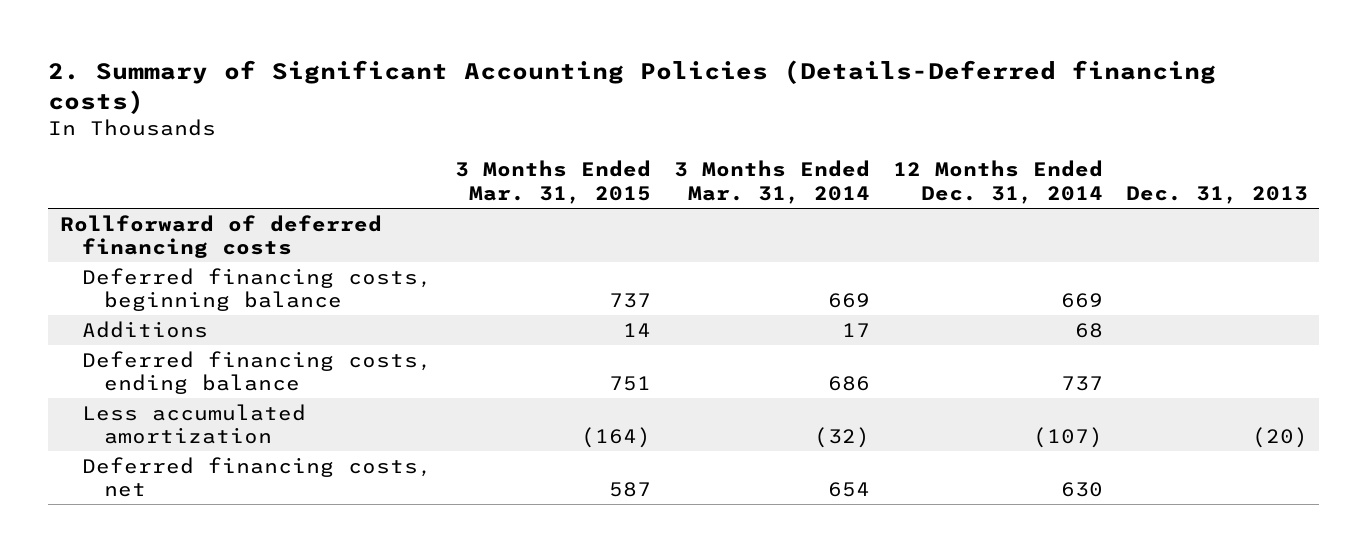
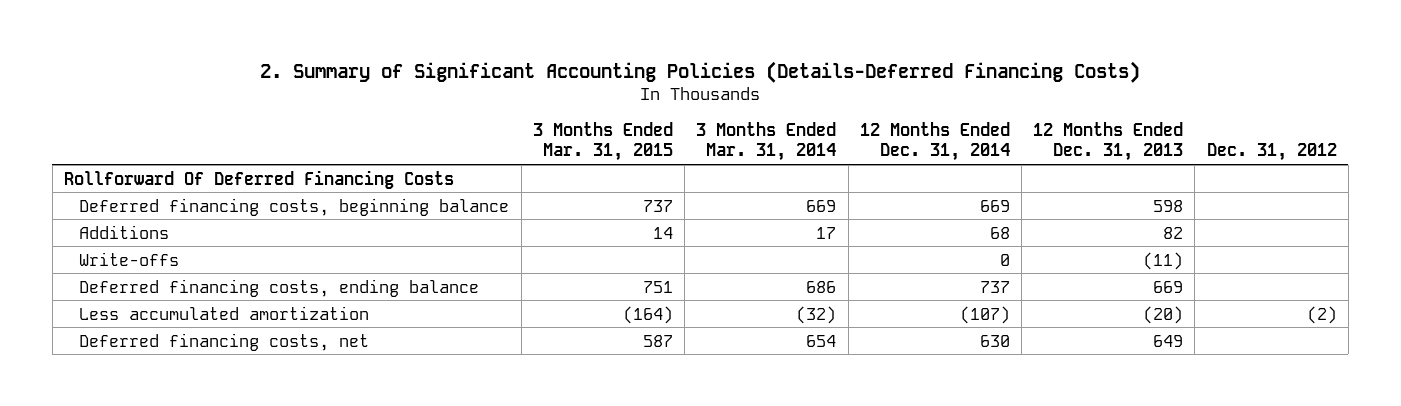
[48,59,1217,114] 2. Summary of Significant Accounting Policies (Details-Deferred financing costs) -> [260,60,1141,83] 2. Summary of Significant Accounting Policies (Details-Deferred Financing Costs)
[1125,186,1308,205] Dec. 31, 2013 -> none
none -> [1033,122,1184,162] 12 Months Ended Dec. 31, 2013
none -> [1206,143,1337,162] Dec. 31, 2012
[59,214,382,259] Rollforward of deferred financing costs -> [64,169,455,189] Rollforward Of Deferred Financing Costs
none -> [79,251,180,266] Write-offs

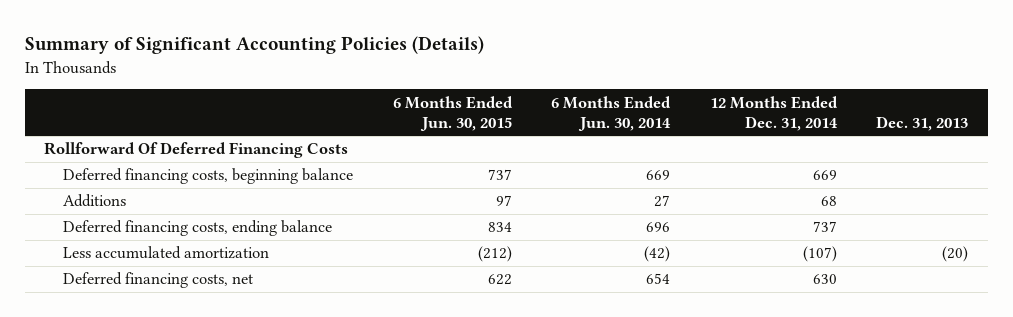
[260,60,1141,83] 2. Summary of Significant Accounting Policies (Details-Deferred Financing Costs) -> [24,36,484,55] Summary of Significant Accounting Policies (Details)
[532,122,673,162] 3 Months Ended Mar. 31, 2015 -> none
[696,122,837,162] 3 Months Ended Mar. 31, 2014 -> none
[1033,122,1184,162] 12 Months Ended Dec. 31, 2013 -> none
[1206,143,1337,162] Dec. 31, 2012 -> none
none -> [392,95,513,131] 6 Months Ended Jun. 30, 2015
none -> [551,95,672,131] 6 Months Ended Jun. 30, 2014
none -> [876,115,969,131] Dec. 31, 2013
[79,251,180,266] Write-offs -> none

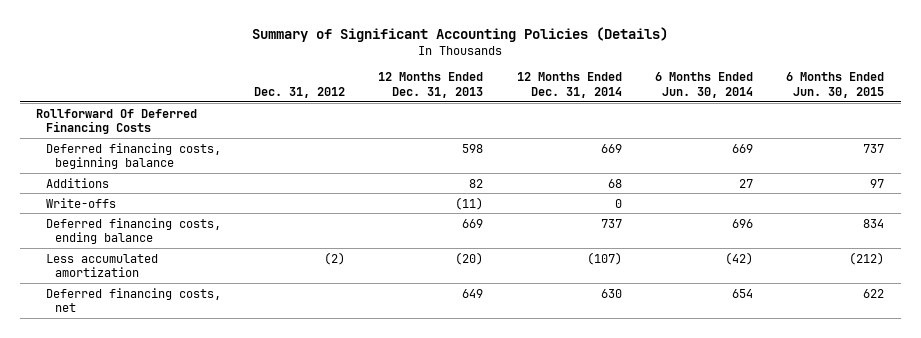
[876,115,969,131] Dec. 31, 2013 -> none
none -> [253,87,345,99] Dec. 31, 2012
none -> [378,72,484,99] 12 Months Ended Dec. 31, 2013
none -> [45,197,116,208] Write-offs

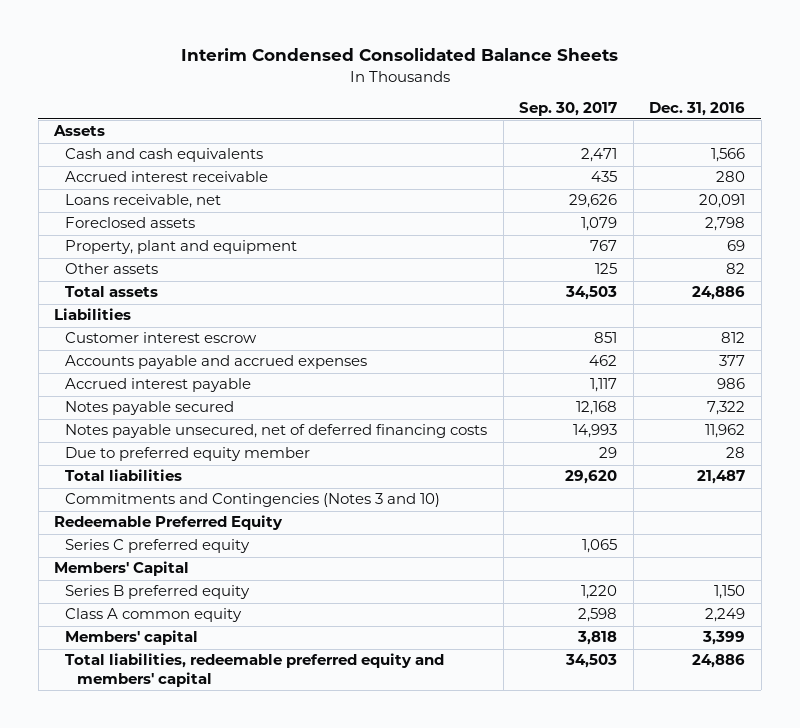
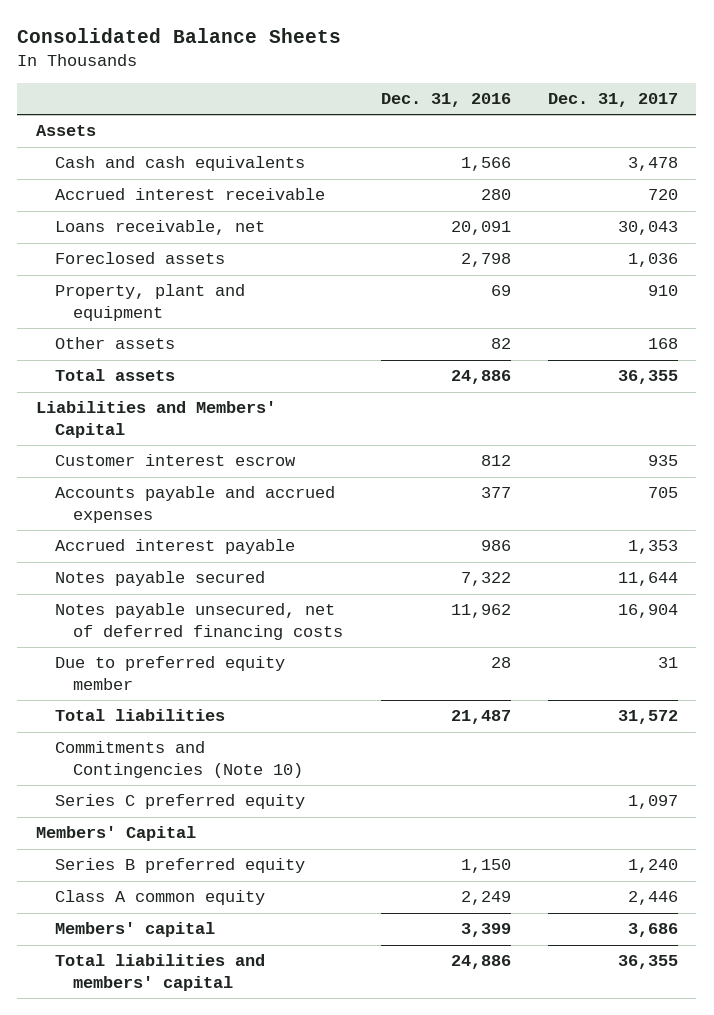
[180,48,618,62] Interim Condensed Consolidated Balance Sheets -> [17,28,342,44] Consolidated Balance Sheets
[519,101,618,116] Sep. 30, 2017 -> none
none -> [547,92,678,107] Dec. 31, 2017
[54,308,132,321] Liabilities -> none
none -> [35,401,276,439] Liabilities and Members' Capital
[54,515,284,531] Redeemable Preferred Equity -> none
[65,493,441,508] Commitments and Contingencies (Notes 3 and 10) -> [54,741,304,779] Commitments and Contingencies (Note 10)
[65,653,445,688] Total liabilities, redeemable preferred equity and members' capital -> [54,954,265,992] Total liabilities and members' capital

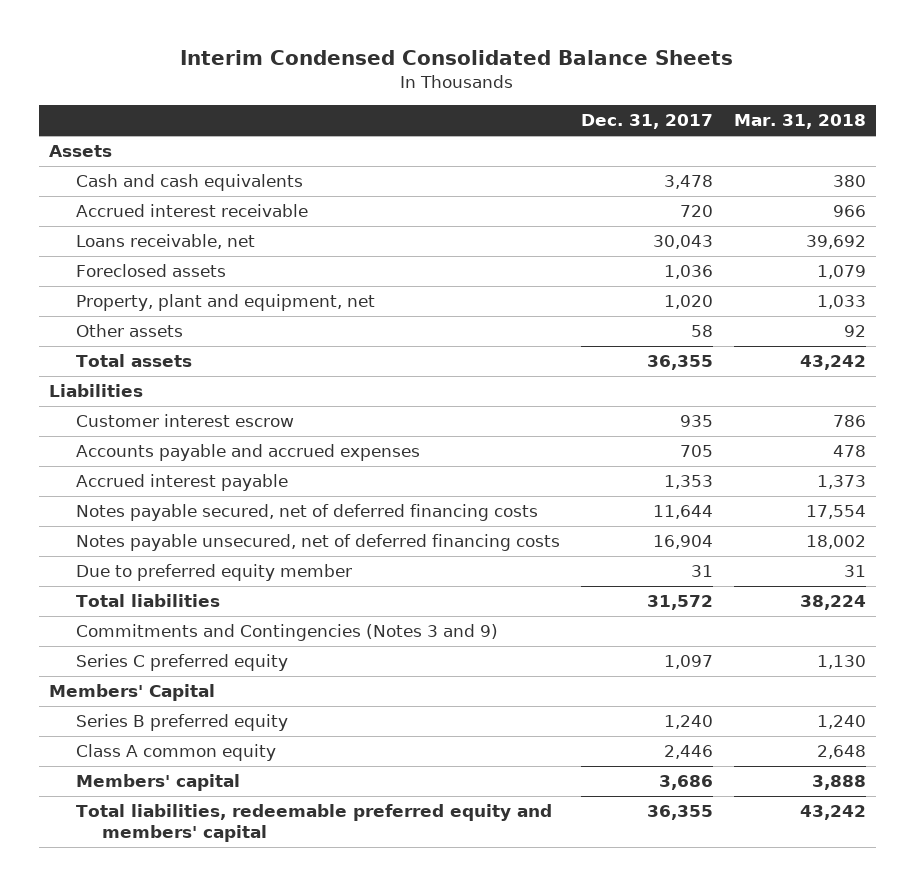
[17,28,342,44] Consolidated Balance Sheets -> [180,50,734,66] Interim Condensed Consolidated Balance Sheets
[380,92,511,107] Dec. 31, 2016 -> none
none -> [733,114,866,130] Mar. 31, 2018
[54,284,245,322] Property, plant and equipment -> [75,294,375,312] Property, plant and equipment, net
[647,285,678,297] 910 -> [663,295,713,310] 1,020
[647,338,678,350] 168 -> [690,325,713,338] 58
[35,401,276,439] Liabilities and Members' Capital -> none
none -> [49,384,144,398] Liabilities
[54,571,265,587] Notes payable secured -> [75,504,538,522] Notes payable secured, net of deferred financing costs
[54,741,304,779] Commitments and Contingencies (Note 10) -> [75,624,498,642] Commitments and Contingencies (Notes 3 and 9)
[54,954,265,992] Total liabilities and members' capital -> [75,804,552,843] Total liabilities, redeemable preferred equity and members' capital

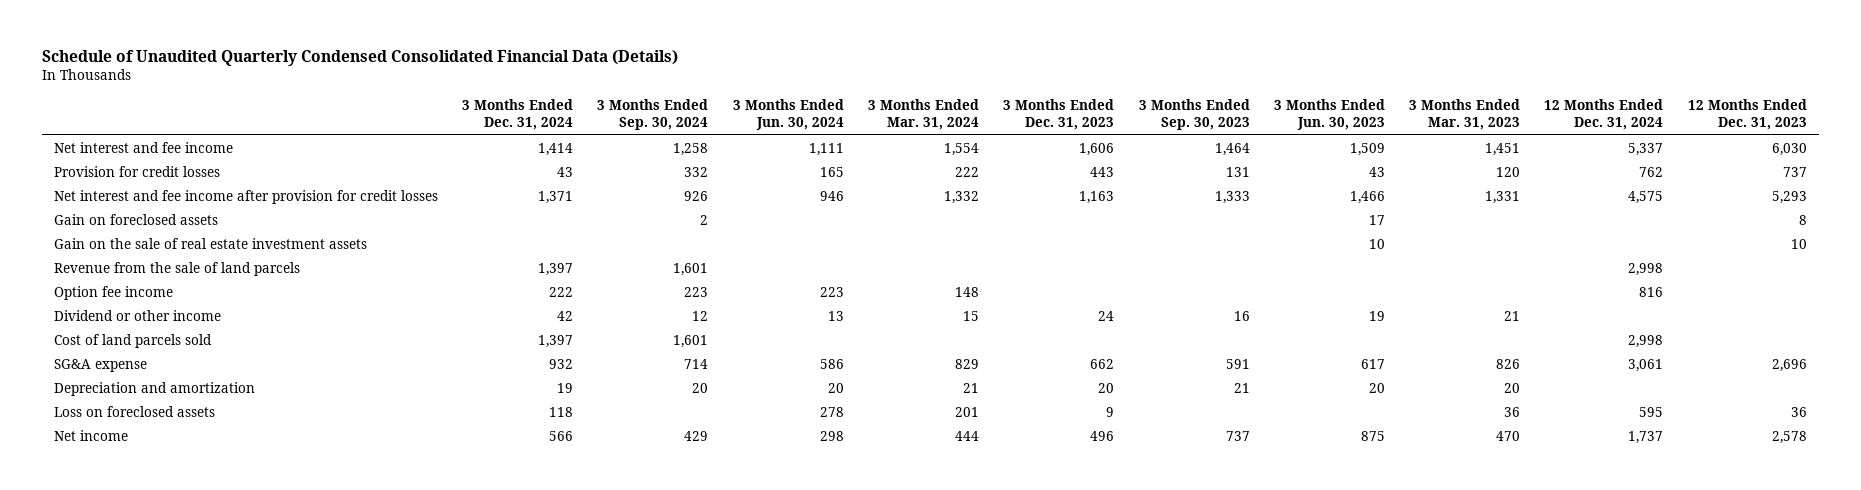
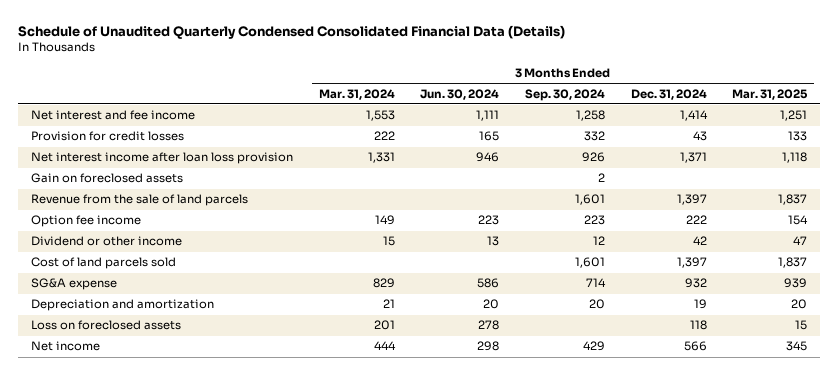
[1003,99,1115,131] 3 Months Ended Dec. 31, 2023 -> none
[1138,99,1250,131] 3 Months Ended Sep. 30, 2023 -> none
[1273,99,1385,131] 3 Months Ended Jun. 30, 2023 -> none
[1409,99,1521,131] 3 Months Ended Mar. 31, 2023 -> none
[1544,99,1664,131] 12 Months Ended Dec. 31, 2024 -> none
[1687,99,1807,131] 12 Months Ended Dec. 31, 2023 -> none
none -> [732,88,809,100] Mar. 31, 2025
[943,142,979,156] 1,554 -> [365,110,395,122] 1,553
[53,189,438,204] Net interest and fee income after provision for credit losses -> [30,152,293,165] Net interest income after loan loss provision
[943,190,979,204] 1,332 -> [367,152,395,164] 1,331
[53,237,367,249] Gain on the sale of real estate investment assets -> none
[954,286,979,297] 148 -> [374,215,395,226] 149

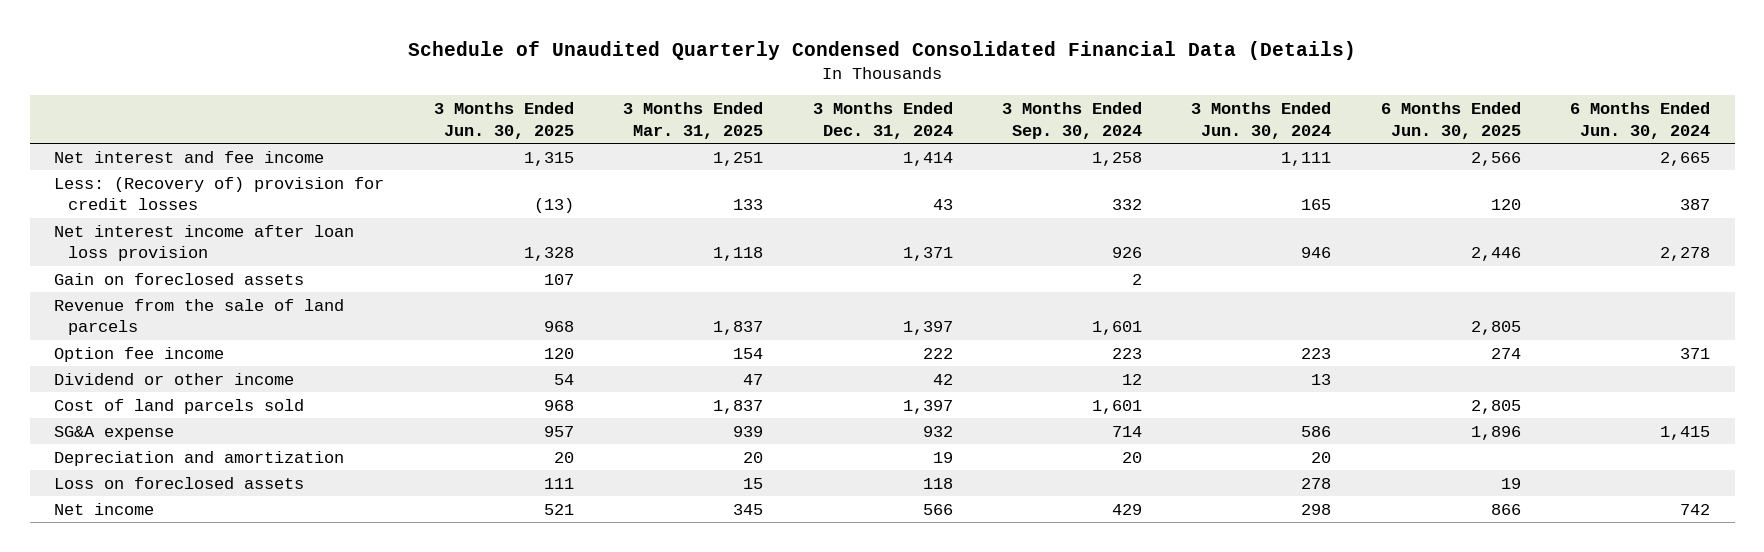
[318,88,395,100] Mar. 31, 2024 -> none
none -> [433,102,574,139] 3 Months Ended Jun. 30, 2025
none -> [1380,102,1521,139] 6 Months Ended Jun. 30, 2025
none -> [1570,102,1711,139] 6 Months Ended Jun. 30, 2024
[30,131,184,142] Provision for credit losses -> [54,176,385,211] Less: (Recovery of) provision for credit losses

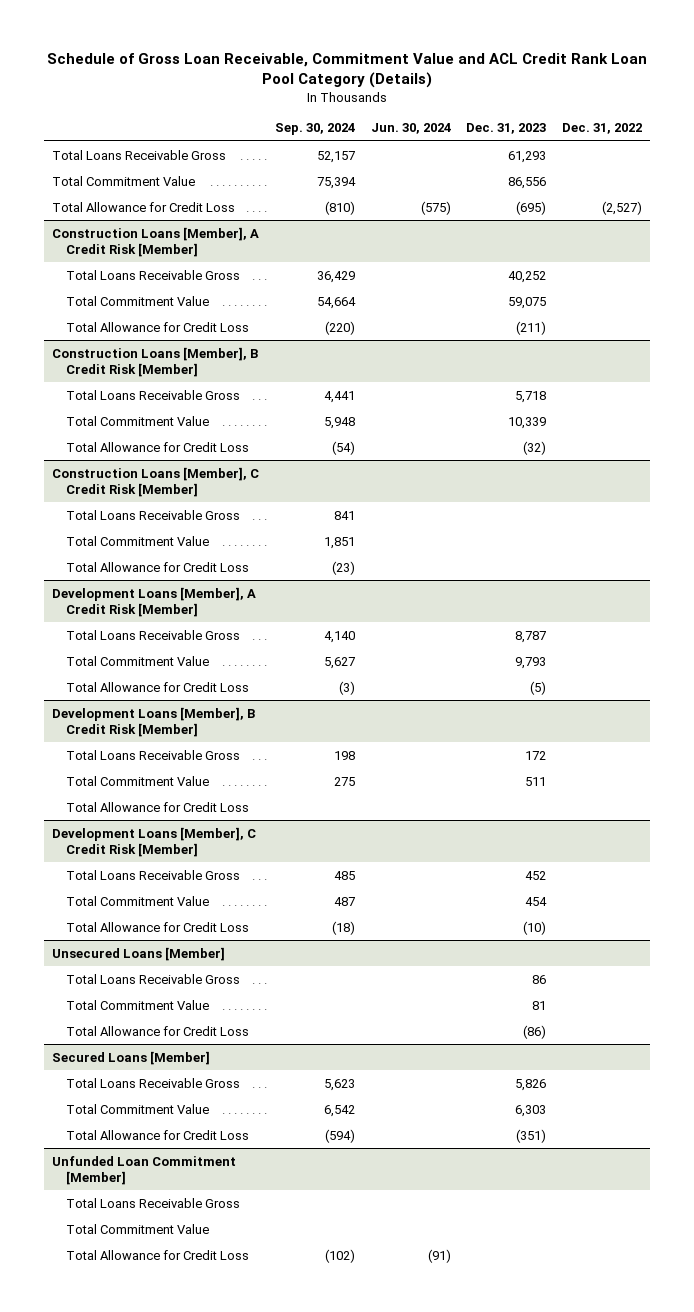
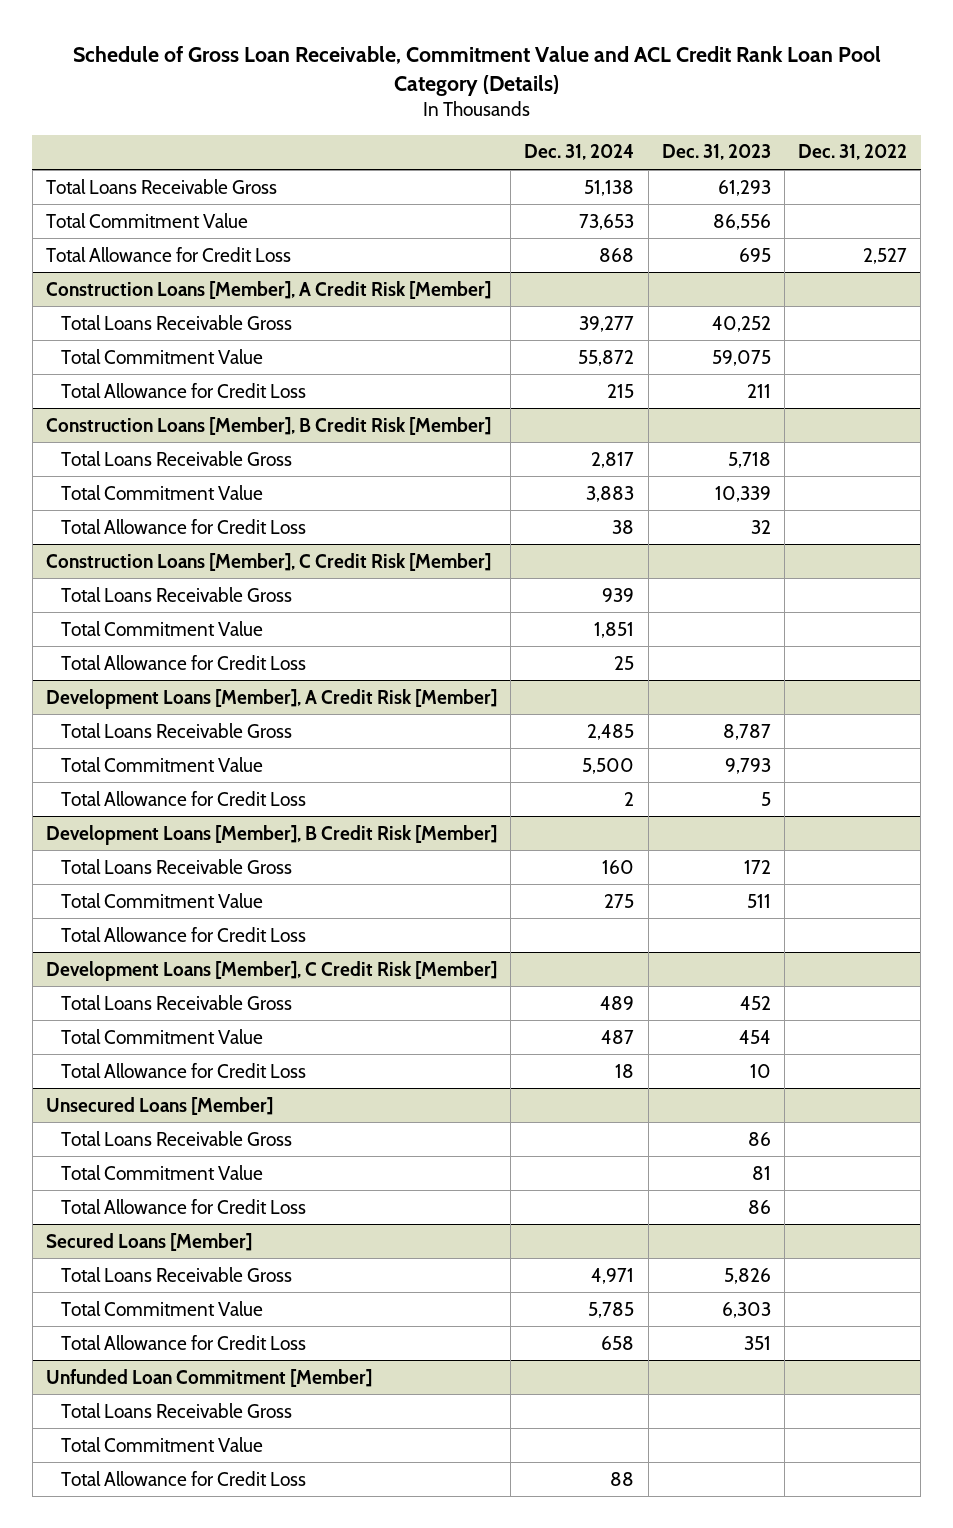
[274,123,355,136] Sep. 30, 2024 -> none
[370,123,451,135] Jun. 30, 2024 -> none
none -> [524,144,635,161] Dec. 31, 2024
[516,200,547,215] (695) -> [738,247,771,262] 695
[602,200,643,215] (2,527) -> [862,247,907,264] 2,527
[516,320,547,335] (211) -> [746,383,771,398] 211
[523,440,547,455] (32) -> [750,519,771,534] 32
[530,680,547,695] (5) -> [760,791,771,806] 5
[523,920,547,935] (10) -> [749,1063,771,1078] 10
[523,1024,547,1039] (86) -> [747,1199,771,1214] 86
[516,1128,547,1143] (351) -> [743,1335,771,1350] 351

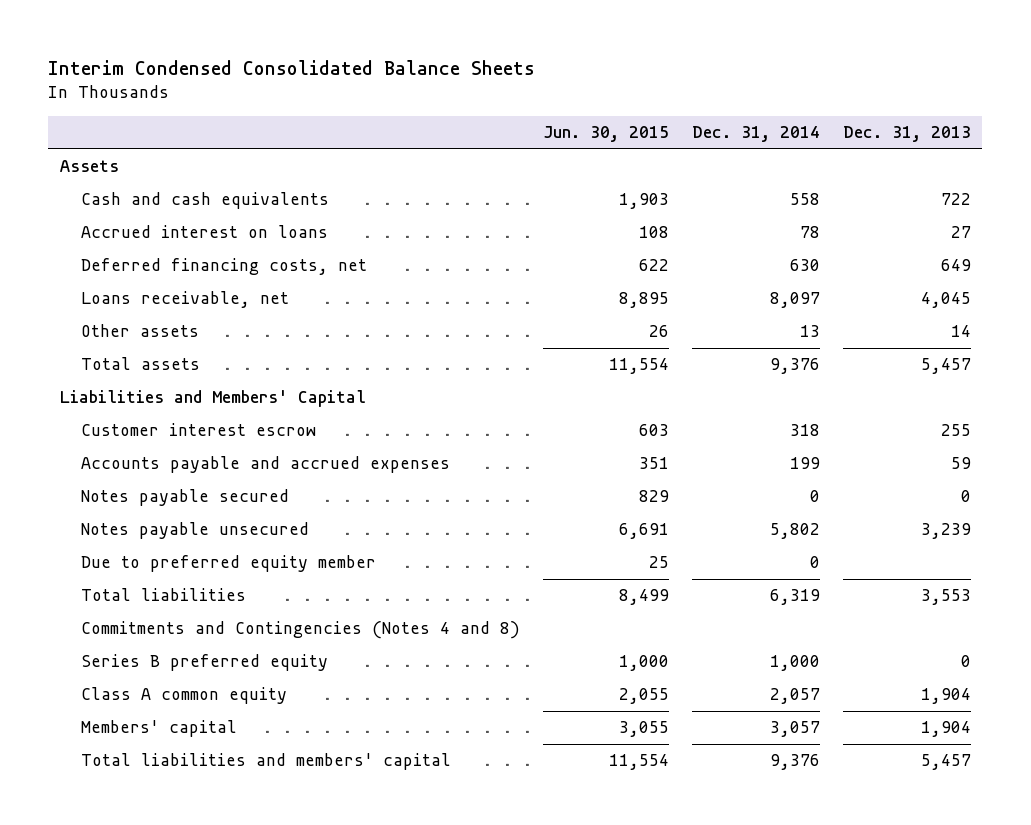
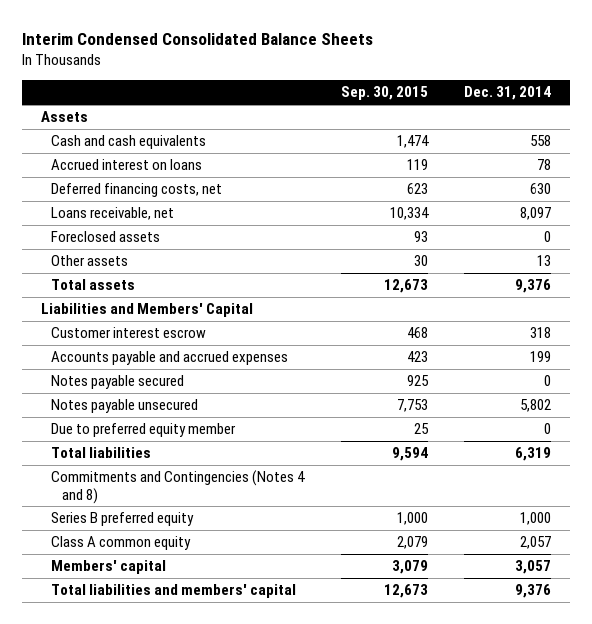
[543,126,670,143] Jun. 30, 2015 -> none
[842,126,971,143] Dec. 31, 2013 -> none
none -> [340,86,428,101] Sep. 30, 2015
none -> [51,231,161,243] Foreclosed assets

